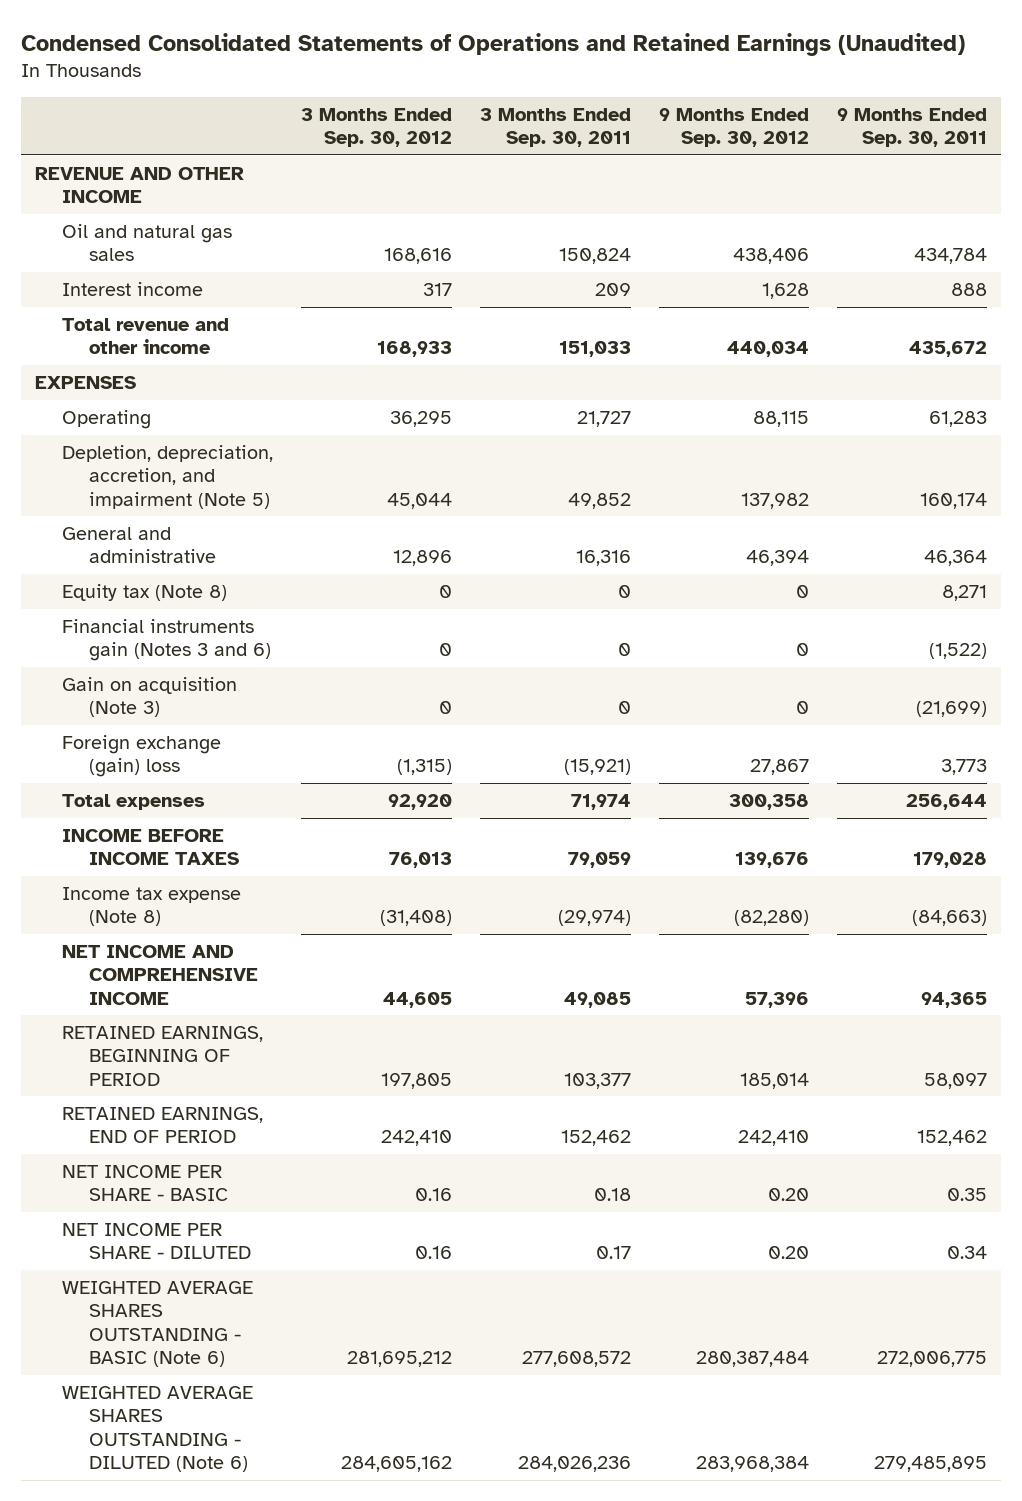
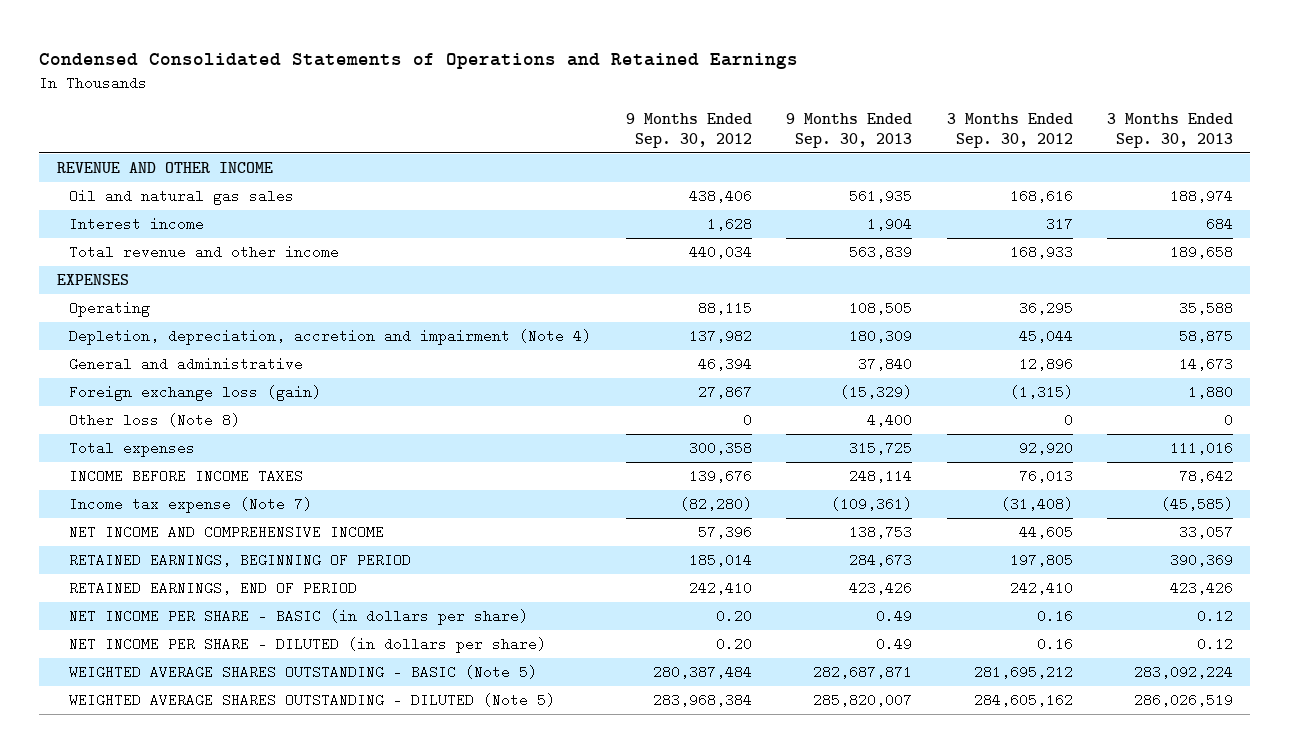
[20,32,965,56] Condensed Consolidated Statements of Operations and Retained Earnings (Unaudited) -> [39,53,799,70] Condensed Consolidated Statements of Operations and Retained Earnings
[480,107,632,148] 3 Months Ended Sep. 30, 2011 -> none
[837,107,988,148] 9 Months Ended Sep. 30, 2011 -> none
none -> [786,113,913,148] 9 Months Ended Sep. 30, 2013
none -> [1106,113,1233,148] 3 Months Ended Sep. 30, 2013
[61,445,273,509] Depletion, depreciation, accretion, and impairment (Note 5) -> [69,329,592,346] Depletion, depreciation, accretion and impairment (Note 4)
[61,584,227,602] Equity tax (Note 8) -> none
[61,619,272,662] Financial instruments gain (Notes 3 and 6) -> none
[61,677,237,718] Gain on acquisition (Note 3) -> none
[61,735,221,778] Foreign exchange (gain) loss -> [69,385,322,402] Foreign exchange loss (gain)
none -> [69,413,241,428] Other loss (Note 8)
[61,887,241,927] Income tax expense (Note 8) -> [69,497,313,514] Income tax expense (Note 7)
[61,1165,229,1202] NET INCOME PER SHARE - BASIC -> [69,609,529,626] NET INCOME PER SHARE - BASIC (in dollars per share)
[61,1223,252,1260] NET INCOME PER SHARE - DILUTED -> [69,637,547,654] NET INCOME PER SHARE - DILUTED (in dollars per share)
[61,1281,253,1368] WEIGHTED AVERAGE SHARES OUTSTANDING - BASIC (Note 6) -> [69,665,538,680] WEIGHTED AVERAGE SHARES OUTSTANDING - BASIC (Note 5)
[61,1386,253,1473] WEIGHTED AVERAGE SHARES OUTSTANDING - DILUTED (Note 6) -> [69,693,556,708] WEIGHTED AVERAGE SHARES OUTSTANDING - DILUTED (Note 5)

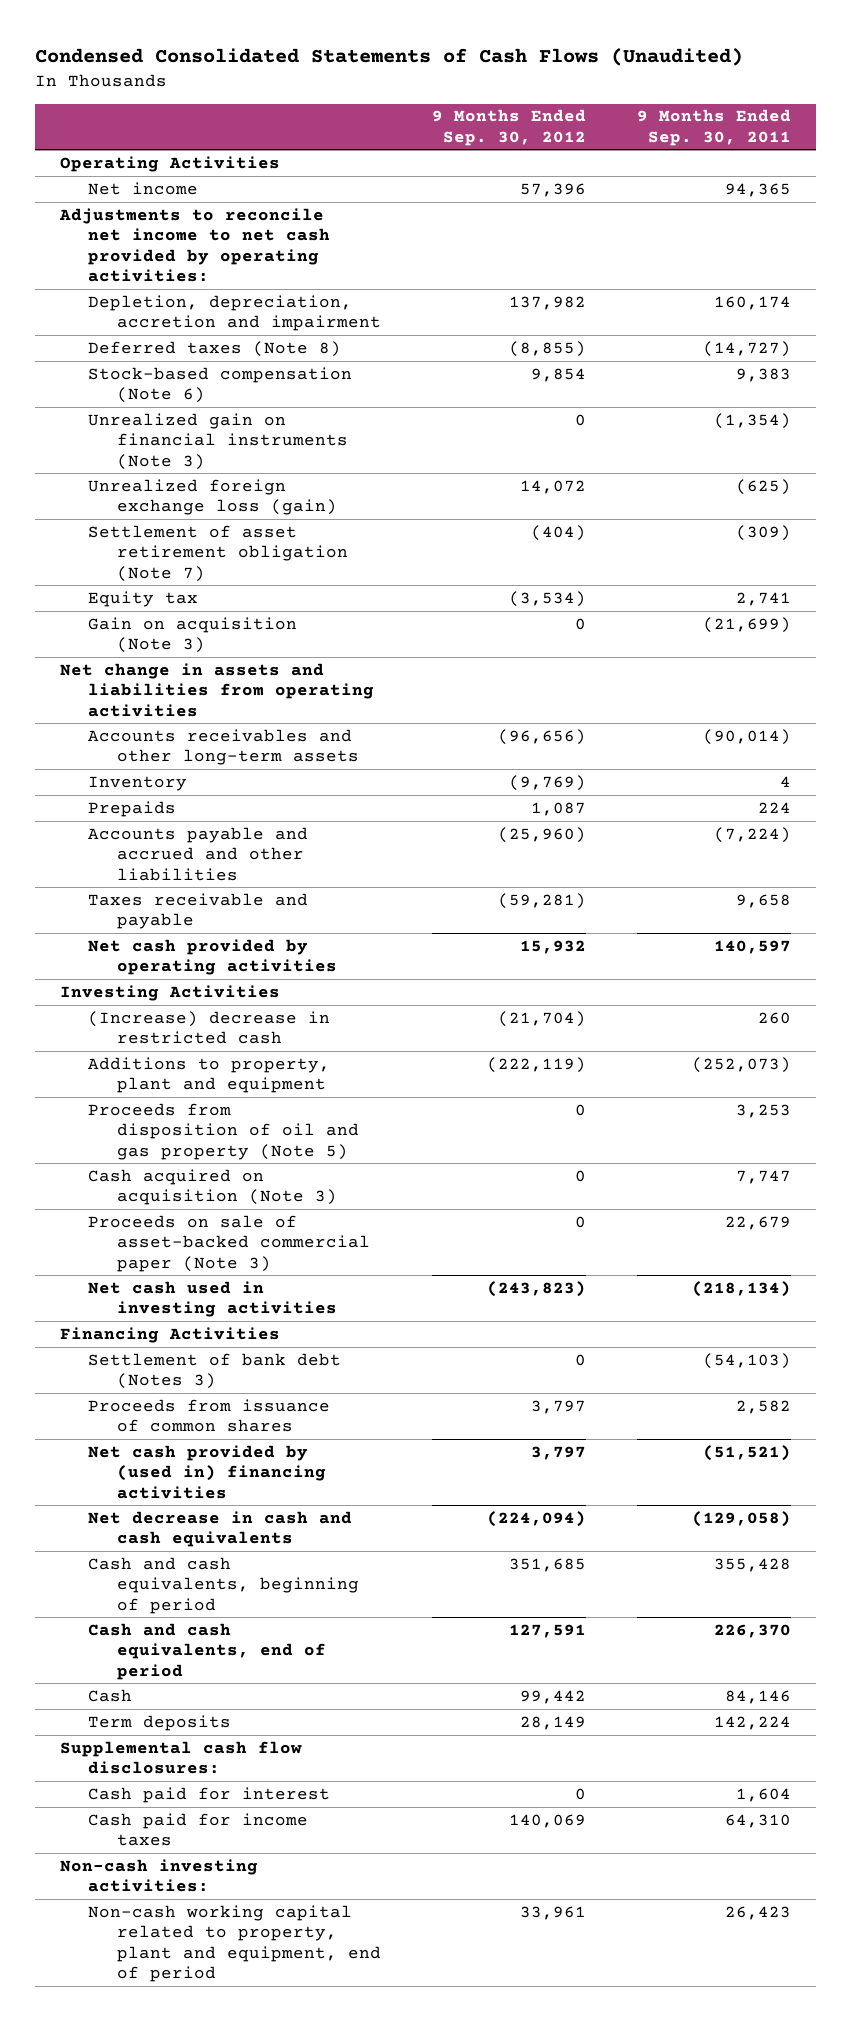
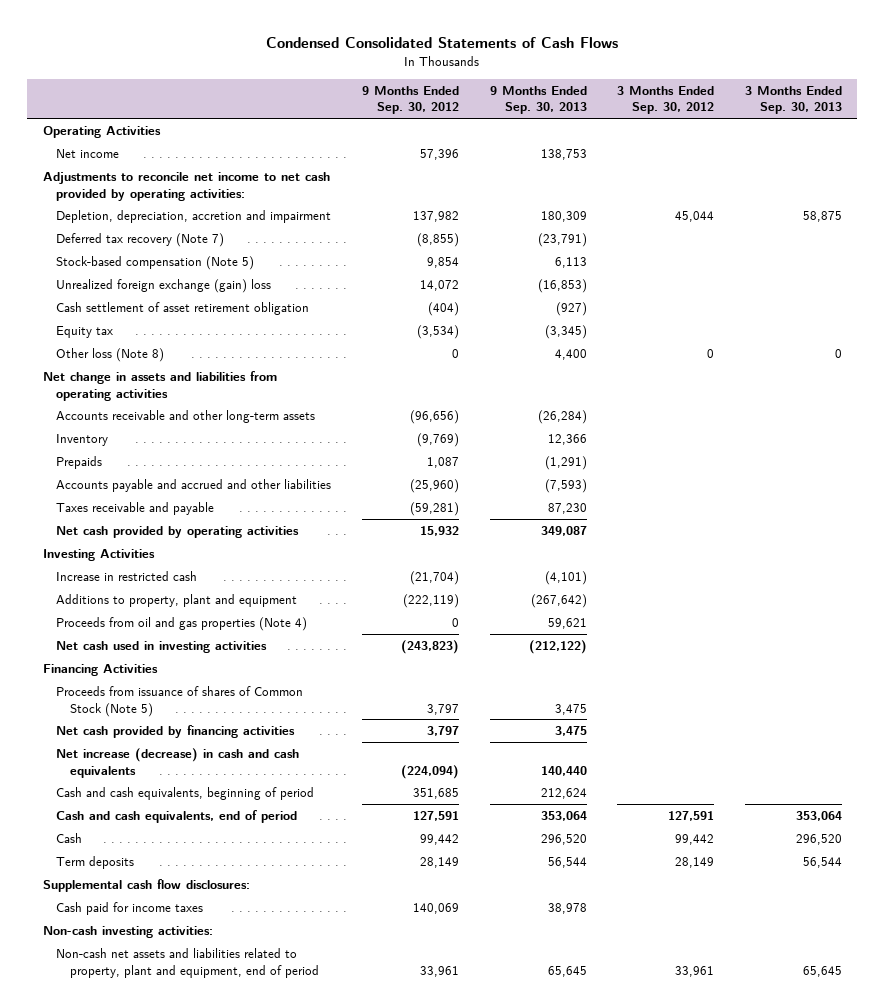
[34,48,743,67] Condensed Consolidated Statements of Cash Flows (Unaudited) -> [266,36,619,48] Condensed Consolidated Statements of Cash Flows
[636,109,791,146] 9 Months Ended Sep. 30, 2011 -> none
none -> [489,85,587,115] 9 Months Ended Sep. 30, 2013
none -> [617,85,715,115] 3 Months Ended Sep. 30, 2012
none -> [745,85,843,115] 3 Months Ended Sep. 30, 2013
[88,412,348,470] Unrealized gain on financial instruments (Note 3) -> none
[88,340,342,357] Deferred taxes (Note 8) -> [56,233,225,248] Deferred tax recovery (Note 7)
[88,366,353,404] Stock-based compensation (Note 6) -> [56,256,255,271] Stock-based compensation (Note 5)
[88,478,337,516] Unrealized foreign exchange loss (gain) -> [56,279,272,294] Unrealized foreign exchange (gain) loss
[88,524,348,582] Settlement of asset retirement obligation (Note 7) -> [56,302,310,316] Cash settlement of asset retirement obligation
[88,616,298,654] Gain on acquisition (Note 3) -> none
none -> [56,348,165,363] Other loss (Note 8)
[88,728,359,766] Accounts receivables and other long-term assets -> [56,410,316,424] Accounts receivable and other long-term assets
[88,1010,331,1045] (Increase) decrease in restricted cash -> [56,571,198,582] Increase in restricted cash
[88,1168,337,1206] Cash acquired on acquisition (Note 3) -> none
[88,1214,370,1272] Proceeds on sale of asset-backed commercial paper (Note 3) -> none
[88,1102,359,1160] Proceeds from disposition of oil and gas property (Note 5) -> [56,617,308,632] Proceeds from oil and gas properties (Note 4)
[88,1352,342,1390] Settlement of bank debt (Notes 3) -> none
[88,1398,331,1433] Proceeds from issuance of common shares -> [56,686,304,717] Proceeds from issuance of shares of Common Stock (Note 5)
[88,1444,326,1499] Net cash provided by (used in) financing activities -> [56,725,296,739] Net cash provided by financing activities
[88,1510,353,1548] Net decrease in cash and cash equivalents -> [56,748,300,778] Net increase (decrease) in cash and cash equivalents
[88,1786,331,1803] Cash paid for interest -> none
[88,1904,381,1983] Non-cash working capital related to property, plant and equipment, end of period -> [56,948,319,978] Non-cash net assets and liabilities related to property, plant and equipment, end of period

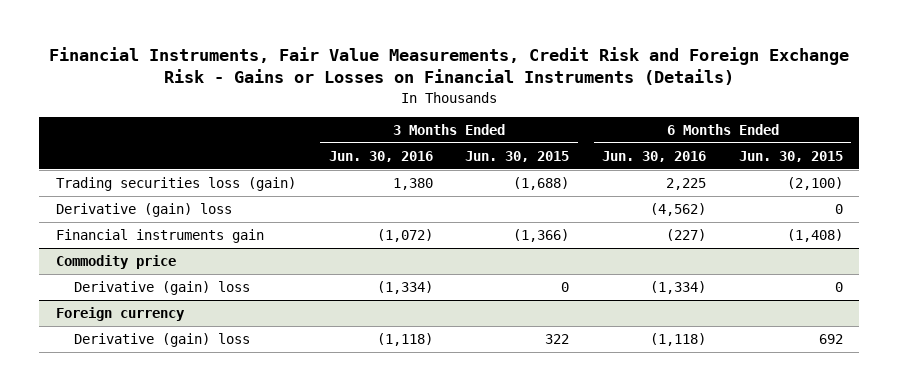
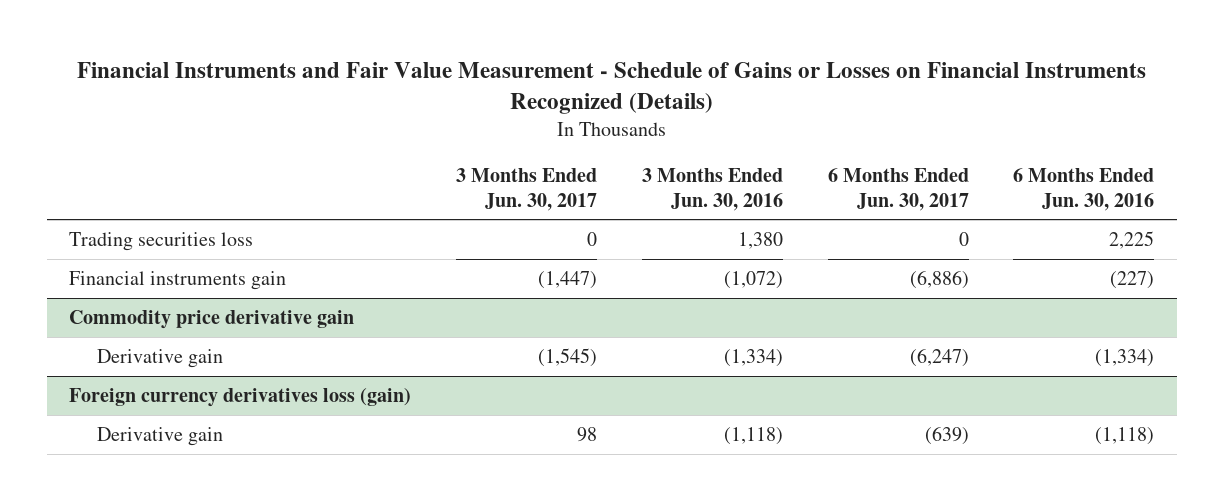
[49,47,850,86] Financial Instruments, Fair Value Measurements, Credit Risk and Foreign Exchange Risk - Gains or Losses on Financial Instruments (Details) -> [76,61,1146,115] Financial Instruments and Fair Value Measurement - Schedule of Gains or Losses on Financial Instruments Recognized (Details)
[465,150,570,162] Jun. 30, 2015 -> none
[739,150,844,162] Jun. 30, 2015 -> none
none -> [455,168,597,211] 3 Months Ended Jun. 30, 2017
none -> [827,168,969,211] 6 Months Ended Jun. 30, 2017
[55,203,232,218] Derivative (gain) loss -> none
[55,177,296,192] Trading securities loss (gain) -> [69,232,254,252] Trading securities loss
[55,255,176,270] Commodity price -> [69,310,355,330] Commodity price derivative gain
[73,281,250,296] Derivative (gain) loss -> [96,349,223,369] Derivative gain
[55,307,185,322] Foreign currency -> [69,388,412,408] Foreign currency derivatives loss (gain)
[73,333,250,348] Derivative (gain) loss -> [96,427,223,447] Derivative gain

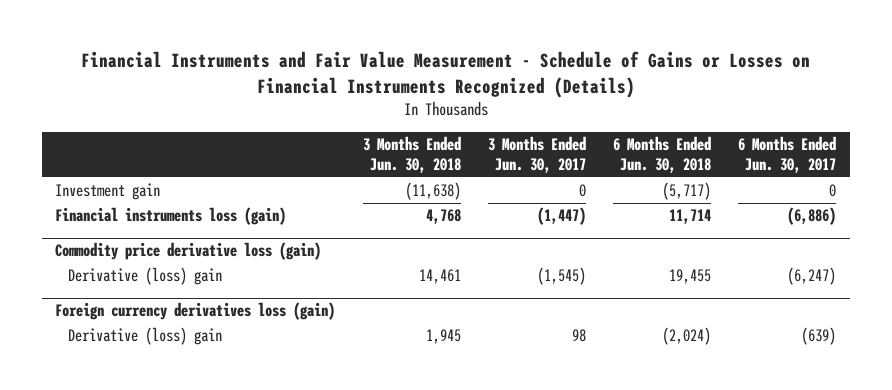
[641,168,783,211] 3 Months Ended Jun. 30, 2016 -> none
[1013,168,1155,211] 6 Months Ended Jun. 30, 2016 -> none
none -> [362,136,461,174] 3 Months Ended Jun. 30, 2018
none -> [613,136,712,174] 6 Months Ended Jun. 30, 2018
[69,232,254,252] Trading securities loss -> none
none -> [55,183,161,201] Investment gain
[69,271,287,291] Financial instruments gain -> [55,207,287,226] Financial instruments loss (gain)
[69,310,355,330] Commodity price derivative gain -> [55,242,322,261] Commodity price derivative loss (gain)
[96,349,223,369] Derivative gain -> [68,267,223,286] Derivative (loss) gain
[96,427,223,447] Derivative gain -> [68,327,223,346] Derivative (loss) gain

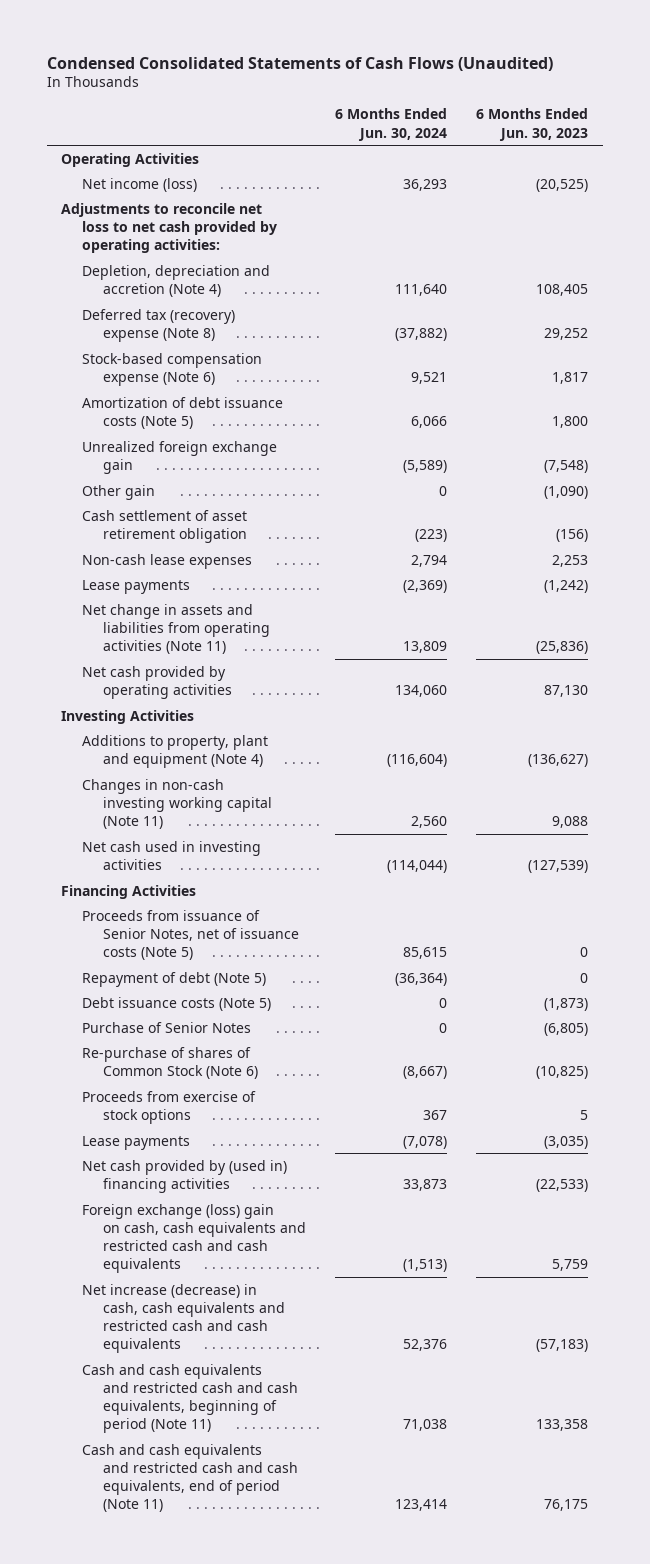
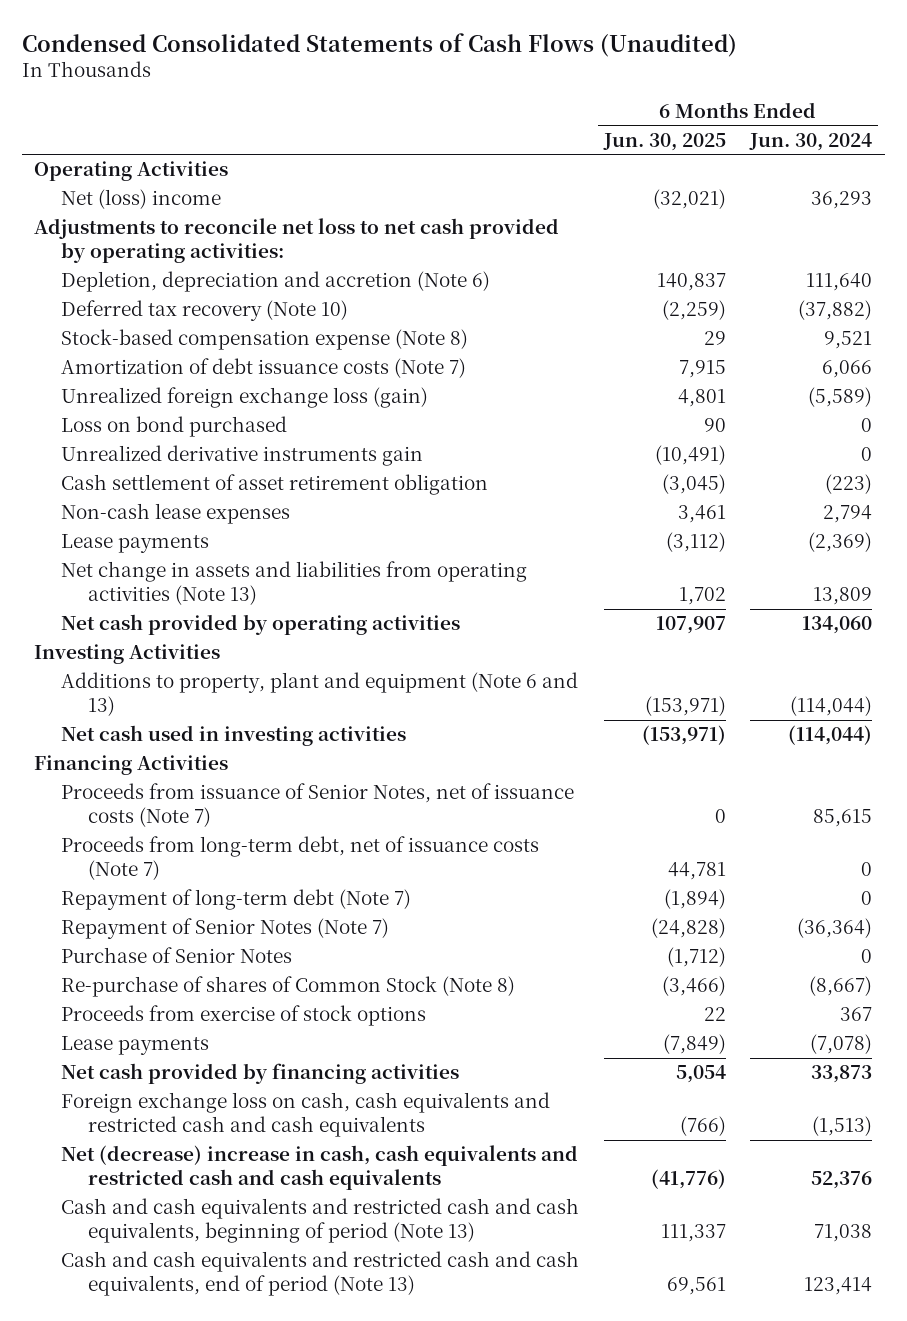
[476,108,589,141] 6 Months Ended Jun. 30, 2023 -> none
none -> [602,132,726,151] Jun. 30, 2025
[82,177,198,192] Net income (loss) -> [61,189,222,210] Net (loss) income
[82,484,156,500] Other gain -> none
[82,264,271,297] Depletion, depreciation and accretion (Note 4) -> [61,271,491,293] Depletion, depreciation and accretion (Note 6)
[82,308,236,342] Deferred tax (recovery) expense (Note 8) -> [61,300,349,322] Deferred tax recovery (Note 10)
[82,352,263,386] Stock-based compensation expense (Note 6) -> [61,329,469,351] Stock-based compensation expense (Note 8)
[82,396,284,429] Amortization of debt issuance costs (Note 5) -> [61,358,467,379] Amortization of debt issuance costs (Note 7)
[82,440,278,474] Unrealized foreign exchange gain -> [61,387,429,409] Unrealized foreign exchange loss (gain)
none -> [61,416,288,438] Loss on bond purchased
none -> [61,445,424,467] Unrealized derivative instruments gain
[82,603,270,655] Net change in assets and liabilities from operating activities (Note 11) -> [61,561,528,606] Net change in assets and liabilities from operating activities (Note 13)
[82,778,272,830] Changes in non-cash investing working capital (Note 11) -> none
[82,734,269,768] Additions to property, plant and equipment (Note 4) -> [61,672,579,717] Additions to property, plant and equipment (Note 6 and 13)
[387,753,448,767] (116,604) -> [790,696,873,717] (114,044)
[82,996,272,1011] Debt issuance costs (Note 5) -> none
[82,909,299,961] Proceeds from issuance of Senior Notes, net of issuance costs (Note 5) -> [61,783,575,828] Proceeds from issuance of Senior Notes, net of issuance costs (Note 7)
none -> [61,836,540,881] Proceeds from long-term debt, net of issuance costs (Note 7)
none -> [61,889,412,911] Repayment of long-term debt (Note 7)
[82,971,267,987] Repayment of debt (Note 5) -> [61,918,390,940] Repayment of Senior Notes (Note 7)
[82,1046,258,1079] Re-purchase of shares of Common Stock (Note 6) -> [61,976,516,998] Re-purchase of shares of Common Stock (Note 8)
[82,1159,288,1193] Net cash provided by (used in) financing activities -> [61,1063,460,1085] Net cash provided by financing activities
[82,1203,306,1274] Foreign exchange (loss) gain on cash, cash equivalents and restricted cash and cash equivalents -> [61,1092,551,1138] Foreign exchange loss on cash, cash equivalents and restricted cash and cash equivalents
[82,1283,285,1354] Net increase (decrease) in cash, cash equivalents and restricted cash and cash equivalents -> [61,1145,579,1191] Net (decrease) increase in cash, cash equivalents and restricted cash and cash equivalents
[82,1363,298,1434] Cash and cash equivalents and restricted cash and cash equivalents, beginning of period (Note 11) -> [61,1198,580,1244] Cash and cash equivalents and restricted cash and cash equivalents, beginning of period (Note 13)
[82,1443,298,1513] Cash and cash equivalents and restricted cash and cash equivalents, end of period (Note 11) -> [61,1251,580,1297] Cash and cash equivalents and restricted cash and cash equivalents, end of period (Note 13)

